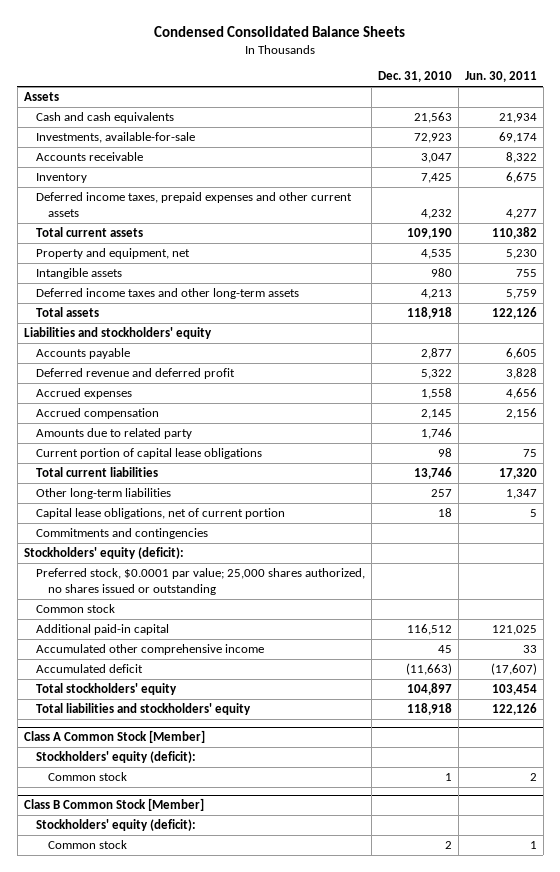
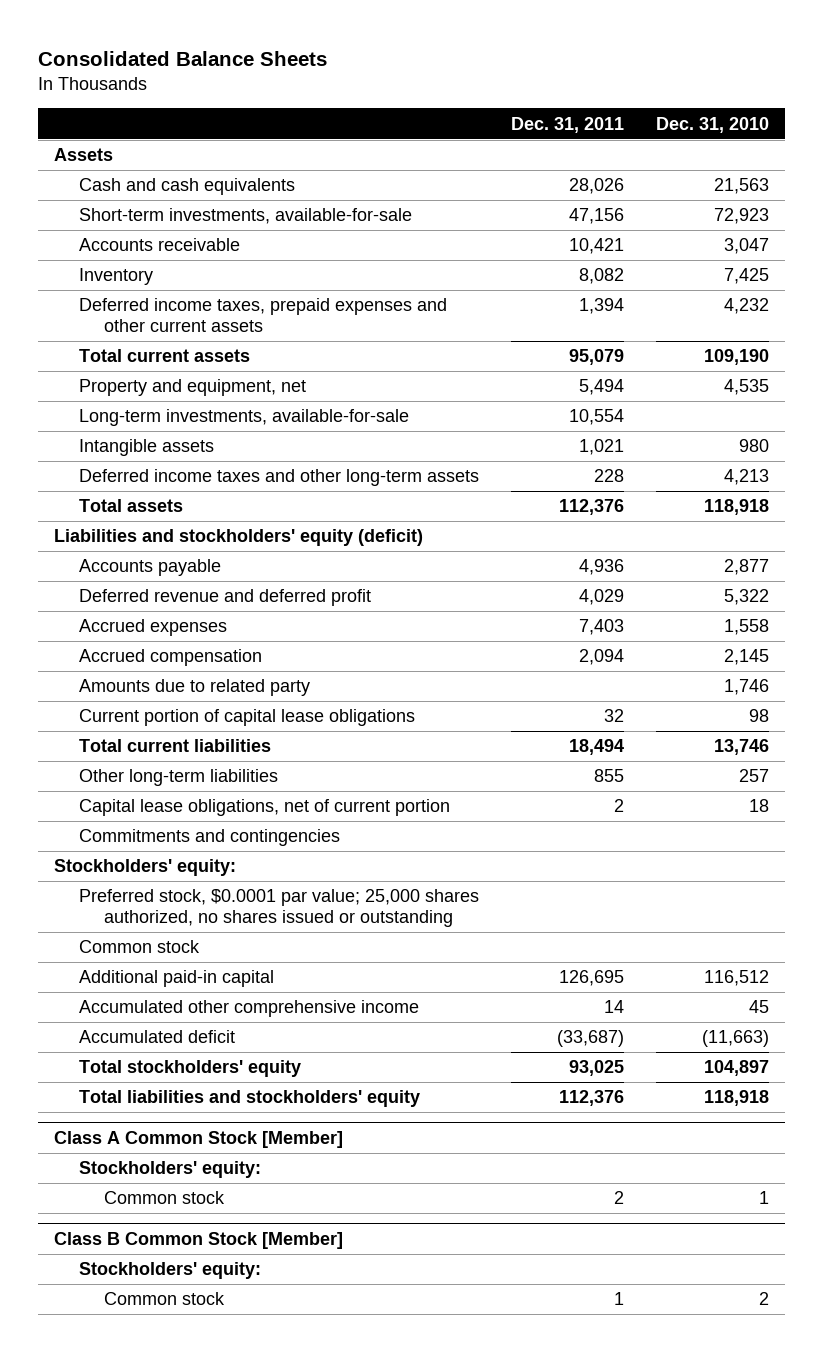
[154,25,406,37] Condensed Consolidated Balance Sheets -> [38,51,328,67] Consolidated Balance Sheets
[464,71,537,83] Jun. 30, 2011 -> none
none -> [511,116,625,133] Dec. 31, 2011
[35,131,195,143] Investments, available-for-sale -> [78,208,412,225] Short-term investments, available-for-sale
none -> [78,409,409,427] Long-term investments, available-for-sale
[23,326,212,339] Liabilities and stockholders' equity -> [54,529,424,547] Liabilities and stockholders' equity (deficit)
[23,546,184,559] Stockholders' equity (deficit): -> [54,859,237,877] Stockholders' equity:
[35,750,196,763] Stockholders' equity (deficit): -> [78,1161,261,1179] Stockholders' equity:
[35,818,196,831] Stockholders' equity (deficit): -> [78,1262,261,1280] Stockholders' equity:

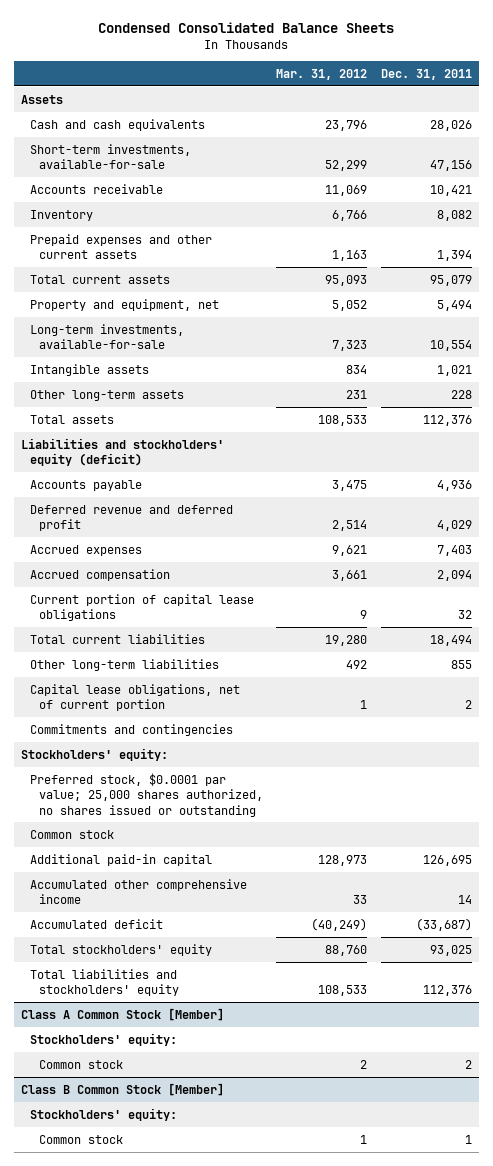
[38,51,328,67] Consolidated Balance Sheets -> [98,21,395,33] Condensed Consolidated Balance Sheets
[656,116,770,133] Dec. 31, 2010 -> none
none -> [276,69,368,81] Mar. 31, 2012
[78,298,447,333] Deferred income taxes, prepaid expenses and other current assets -> [29,233,212,260] Prepaid expenses and other current assets
[78,469,479,487] Deferred income taxes and other long-term assets -> [29,389,184,401] Other long-term assets
[78,679,310,697] Amounts due to related party -> none

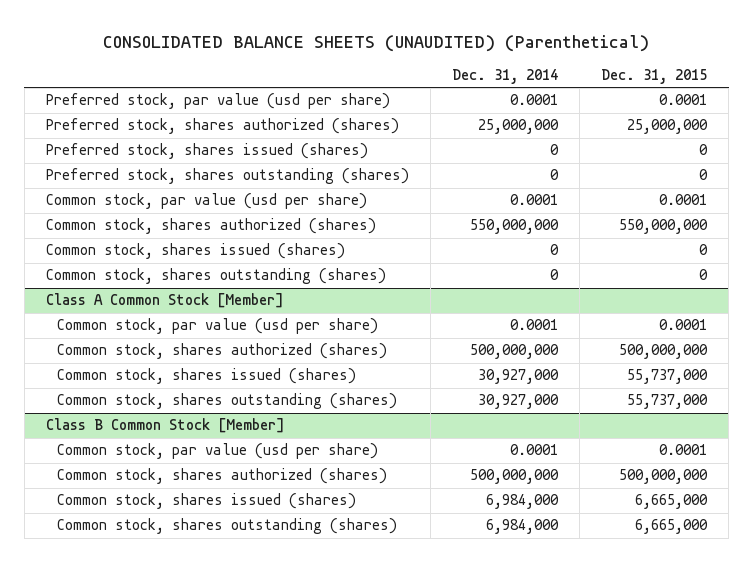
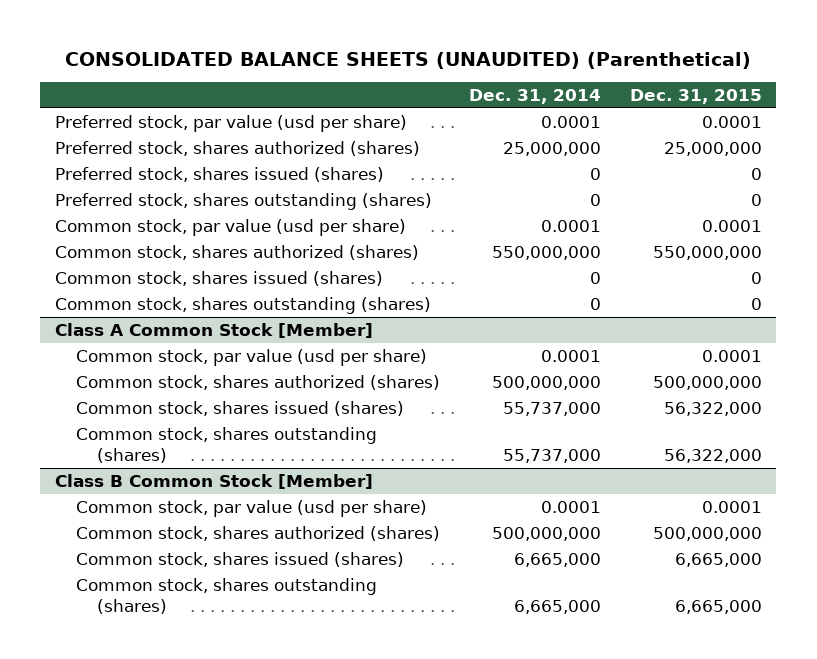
[477,369,559,385] 30,927,000 -> [502,401,601,416] 55,737,000
[627,369,709,385] 55,737,000 -> [663,401,762,416] 56,322,000
[477,394,559,410] 30,927,000 -> [502,448,601,463] 55,737,000
[627,394,709,410] 55,737,000 -> [663,448,762,463] 56,322,000
[485,494,559,510] 6,984,000 -> [513,552,601,567] 6,665,000
[485,519,559,535] 6,984,000 -> [513,599,601,614] 6,665,000

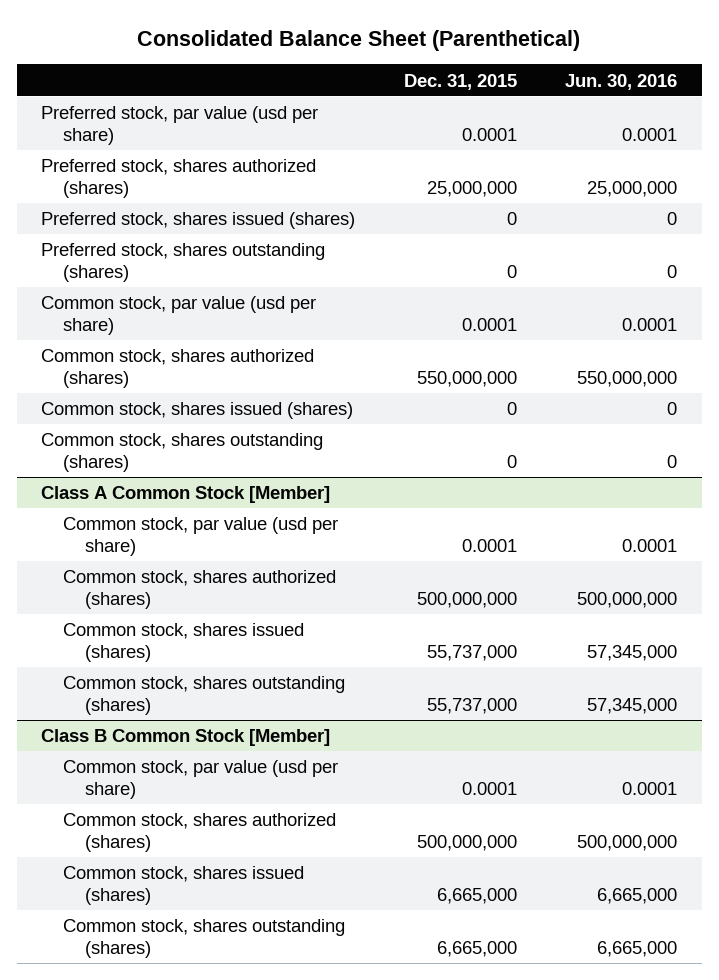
[65,51,752,69] CONSOLIDATED BALANCE SHEETS (UNAUDITED) (Parenthetical) -> [137,29,581,51] Consolidated Balance Sheet (Parenthetical)
[468,88,601,104] Dec. 31, 2014 -> none
none -> [565,73,678,90] Jun. 30, 2016
[663,401,762,416] 56,322,000 -> [426,645,517,662] 55,737,000
[663,448,762,463] 56,322,000 -> [426,698,517,715] 55,737,000

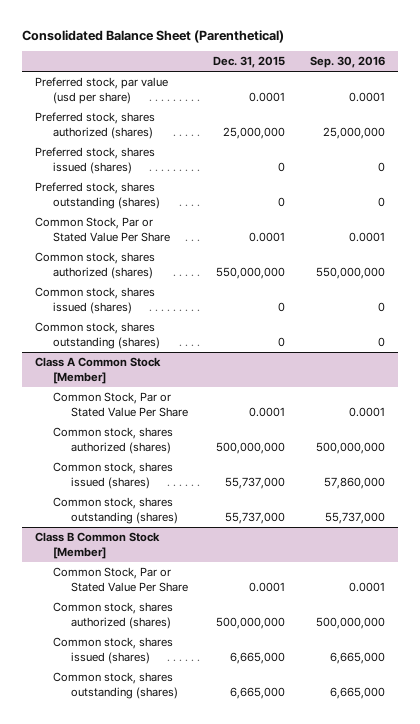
[565,73,678,90] Jun. 30, 2016 -> none
none -> [310,56,386,69] Sep. 30, 2016
[41,296,317,336] Common stock, par value (usd per share) -> [34,217,170,242] Common Stock, Par or Stated Value Per Share
[63,517,339,557] Common stock, par value (usd per share) -> [52,392,188,417] Common Stock, Par or Stated Value Per Share
[63,760,339,800] Common stock, par value (usd per share) -> [52,567,188,592] Common Stock, Par or Stated Value Per Share

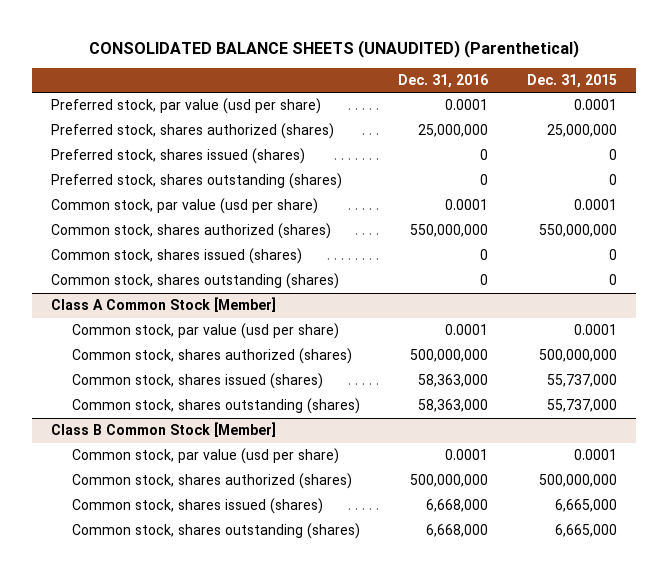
[21,29,284,43] Consolidated Balance Sheet (Parenthetical) -> [88,39,579,58] CONSOLIDATED BALANCE SHEETS (UNAUDITED) (Parenthetical)
[310,56,386,69] Sep. 30, 2016 -> none
none -> [398,73,489,88] Dec. 31, 2016
[34,217,170,242] Common Stock, Par or Stated Value Per Share -> [51,198,319,215] Common stock, par value (usd per share)
[52,392,188,417] Common Stock, Par or Stated Value Per Share -> [71,323,339,340] Common stock, par value (usd per share)
[52,567,188,592] Common Stock, Par or Stated Value Per Share -> [71,448,339,465] Common stock, par value (usd per share)

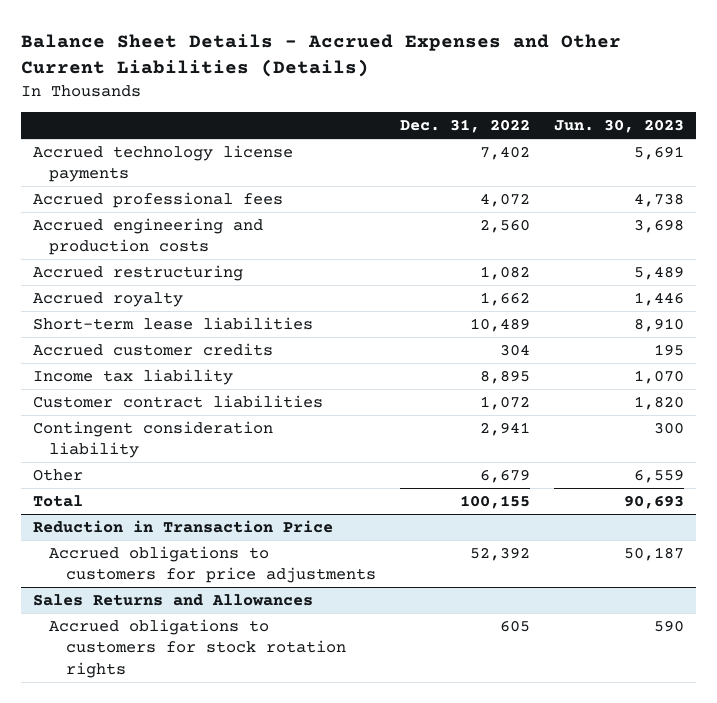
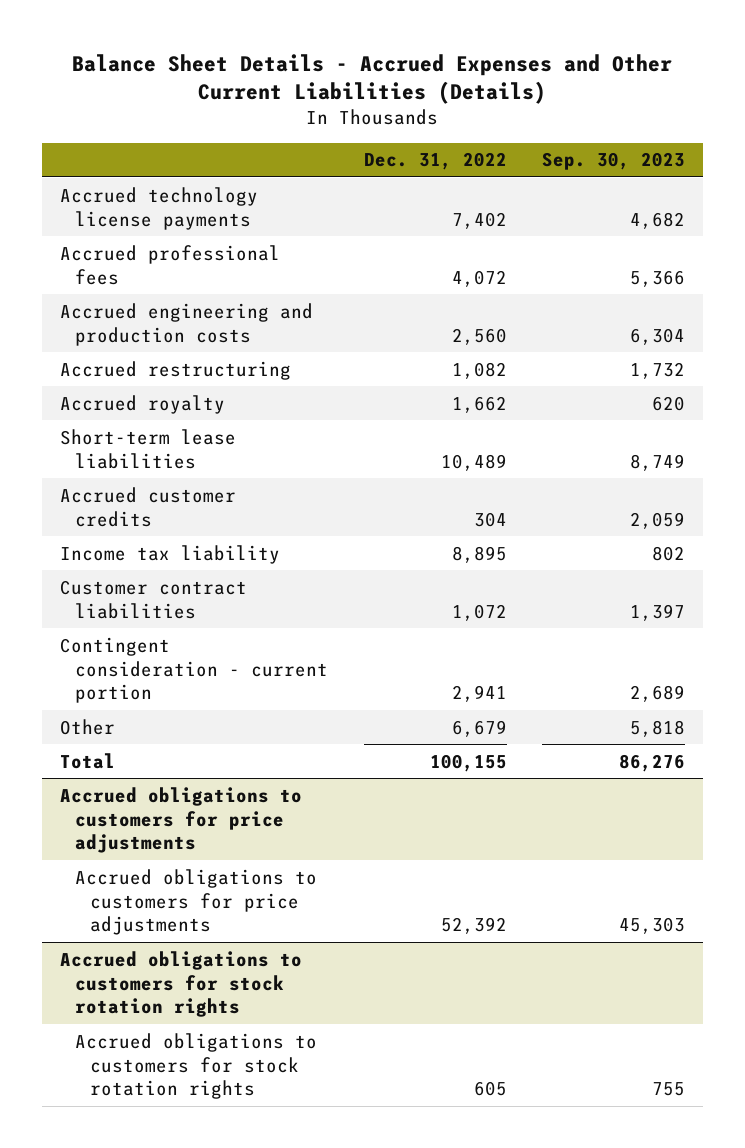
[554,119,685,134] Jun. 30, 2023 -> none
none -> [542,152,686,171] Sep. 30, 2023
[32,420,273,459] Contingent consideration liability -> [59,636,329,704] Contingent consideration - current portion
[32,519,333,533] Reduction in Transaction Price -> none
none -> [59,786,302,854] Accrued obligations to customers for price adjustments
[32,593,313,606] Sales Returns and Allowances -> [59,950,302,1018] Accrued obligations to customers for stock rotation rights

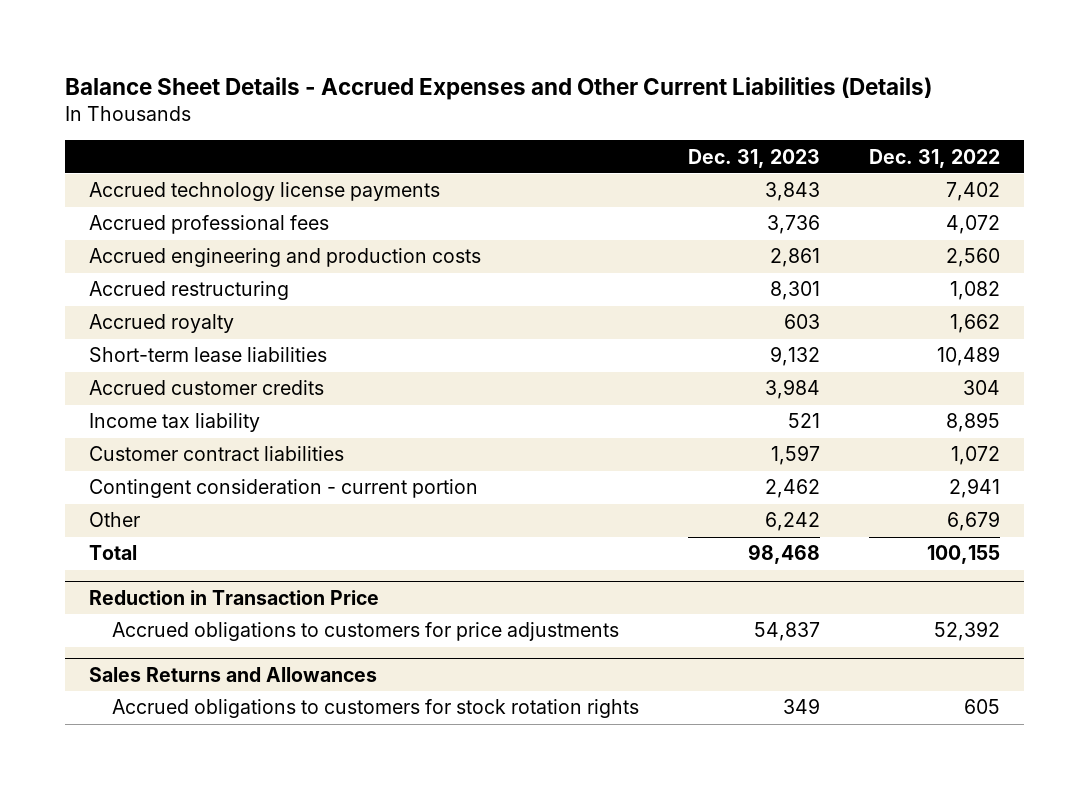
[542,152,686,171] Sep. 30, 2023 -> none
none -> [687,148,820,168] Dec. 31, 2023
[59,786,302,854] Accrued obligations to customers for price adjustments -> none
none -> [89,589,380,605] Reduction in Transaction Price
[59,950,302,1018] Accrued obligations to customers for stock rotation rights -> [89,666,378,682] Sales Returns and Allowances

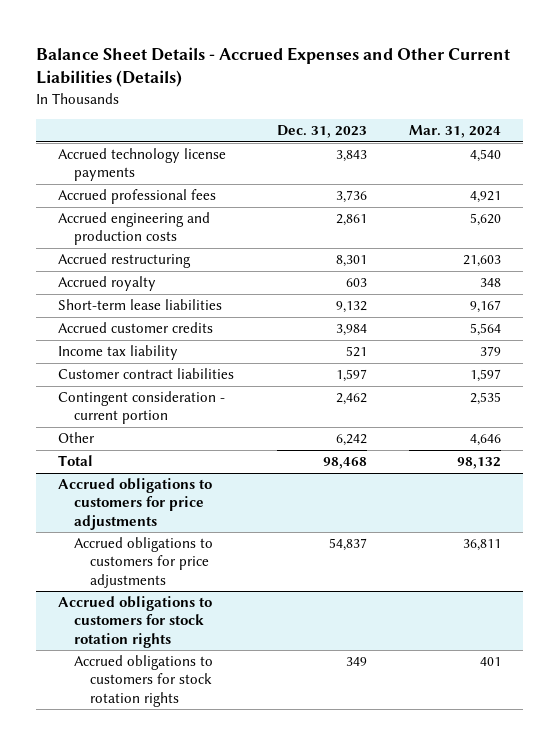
[868,148,1000,168] Dec. 31, 2022 -> none
none -> [409,125,502,139] Mar. 31, 2024
[89,589,380,605] Reduction in Transaction Price -> none
none -> [57,478,212,530] Accrued obligations to customers for price adjustments
[89,666,378,682] Sales Returns and Allowances -> [57,596,212,648] Accrued obligations to customers for stock rotation rights

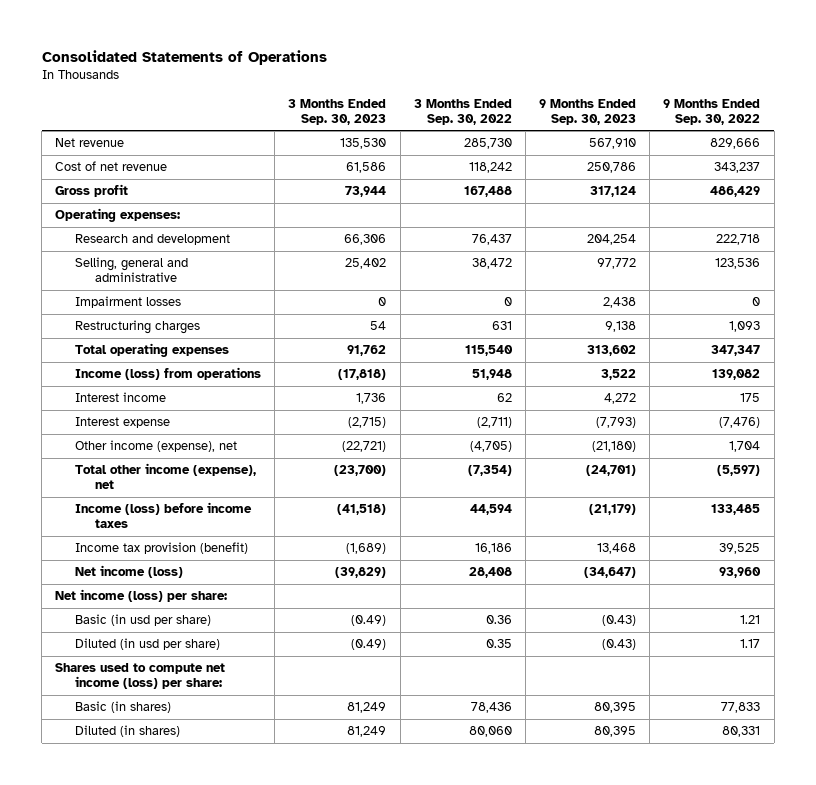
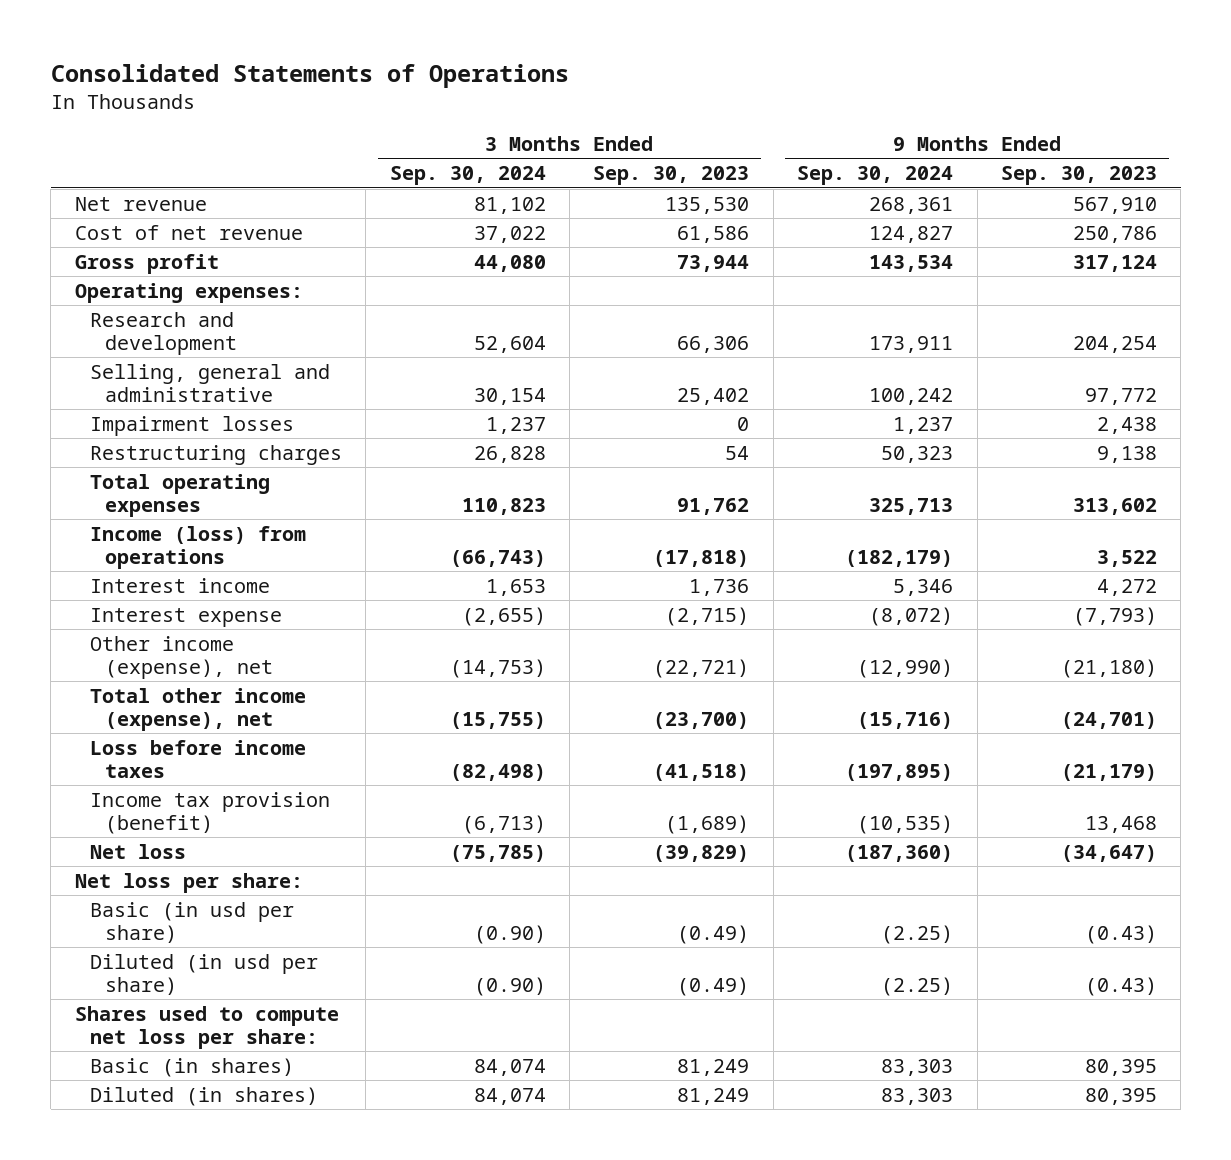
[413,98,512,125] 3 Months Ended Sep. 30, 2022 -> none
[663,98,761,125] 9 Months Ended Sep. 30, 2022 -> none
none -> [389,166,546,186] Sep. 30, 2024
none -> [797,166,954,186] Sep. 30, 2024
[75,502,253,529] Income (loss) before income taxes -> [89,739,306,779] Loss before income taxes
[75,565,184,579] Net income (loss) -> [89,843,186,859] Net loss
[55,589,228,603] Net income (loss) per share: -> [74,872,303,893] Net loss per share:
[55,663,226,690] Shares used to compute net income (loss) per share: -> [74,1005,339,1050] Shares used to compute net loss per share:

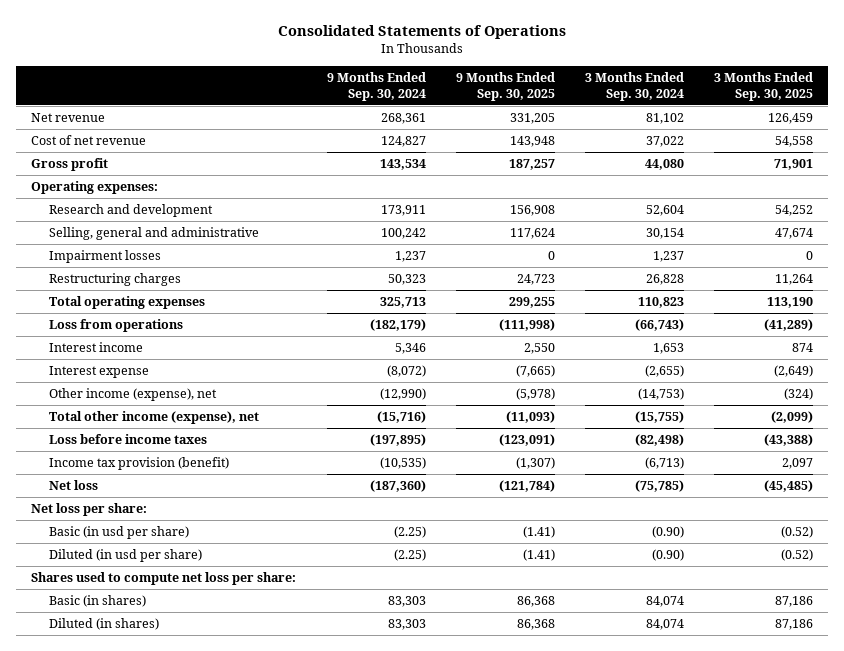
[593,166,750,186] Sep. 30, 2023 -> none
[1000,166,1157,186] Sep. 30, 2023 -> none
none -> [455,71,555,101] 9 Months Ended Sep. 30, 2025
none -> [714,71,814,101] 3 Months Ended Sep. 30, 2025
[89,525,306,570] Income (loss) from operations -> [48,318,183,332] Loss from operations

